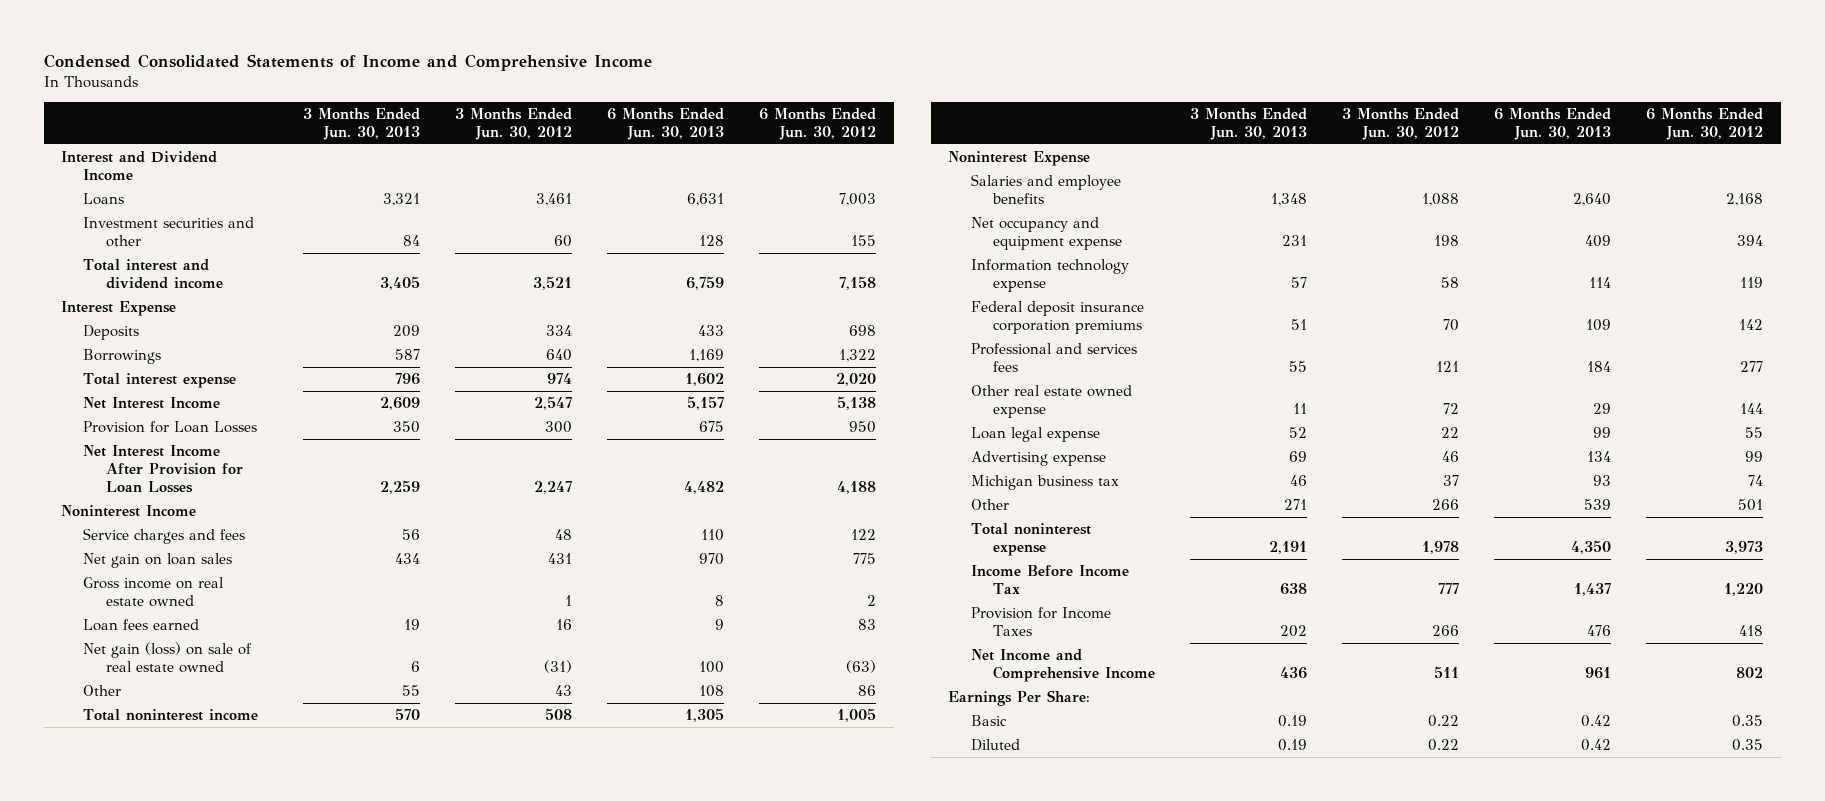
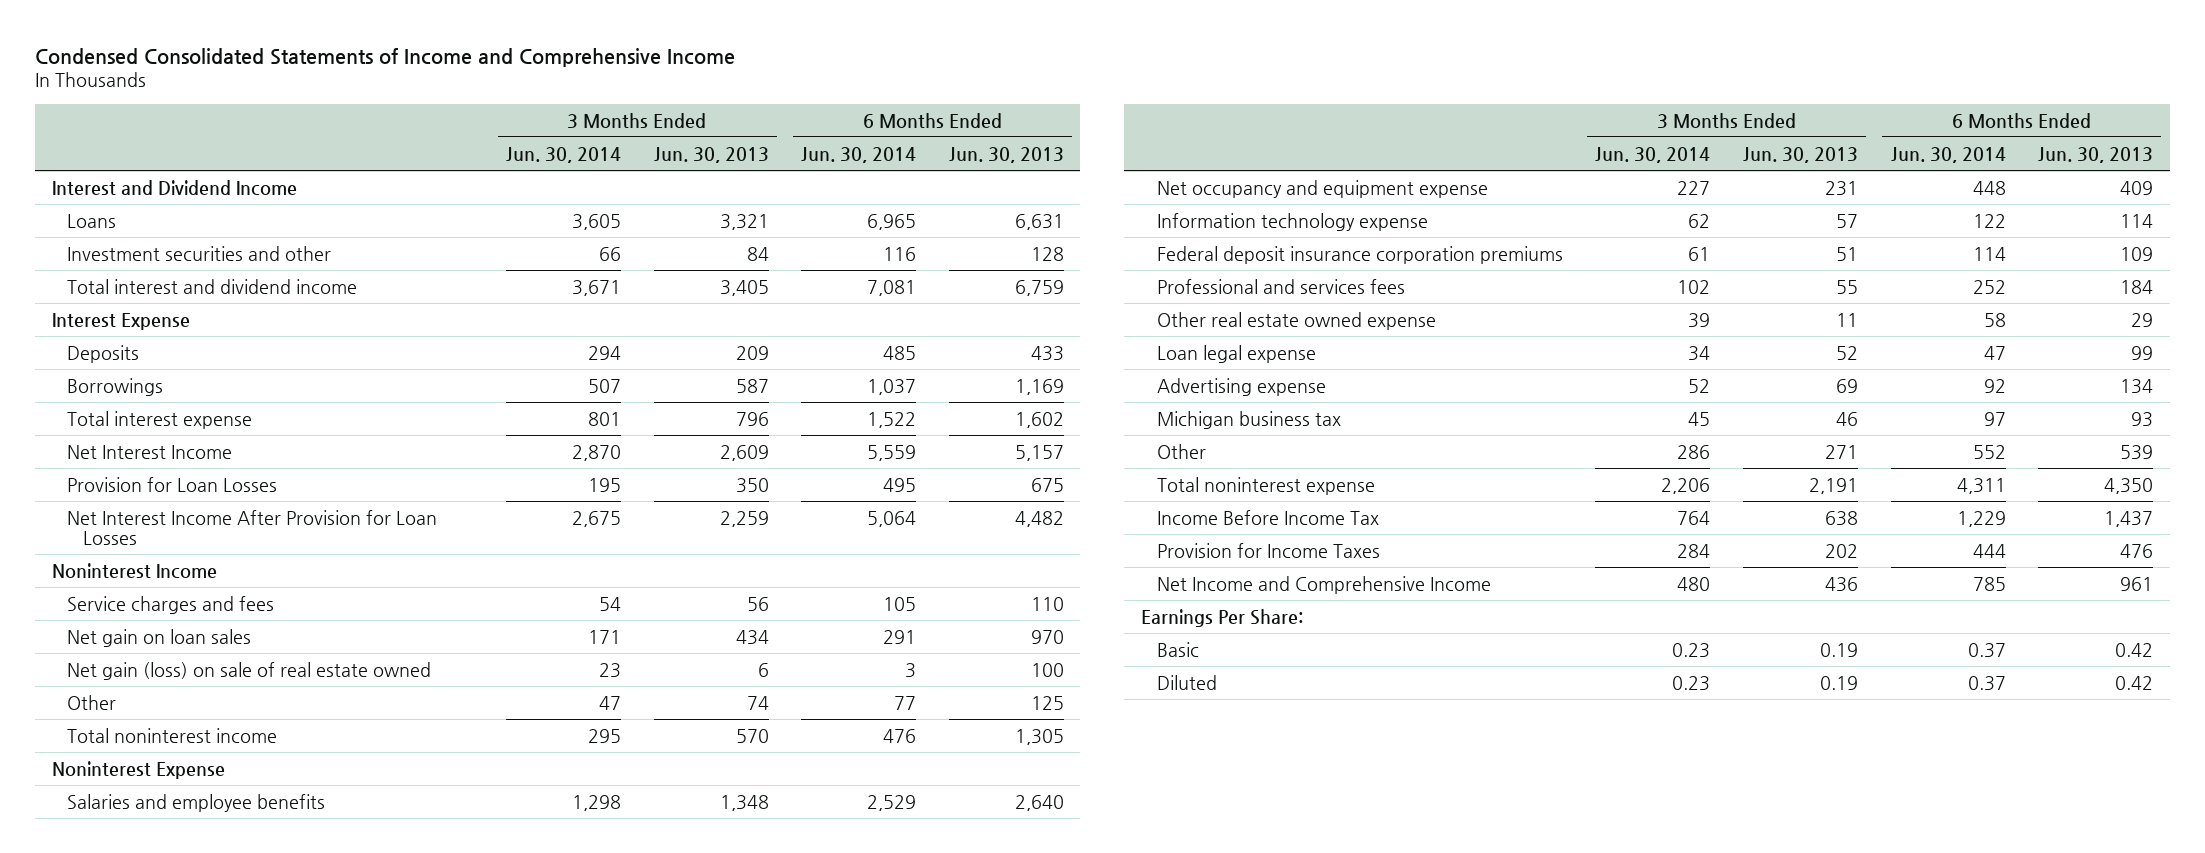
[454,107,572,140] 3 Months Ended Jun. 30, 2012 -> none
[759,107,877,140] 6 Months Ended Jun. 30, 2012 -> none
none -> [506,146,622,163] Jun. 30, 2014
none -> [801,146,917,163] Jun. 30, 2014
[83,577,225,608] Gross income on real estate owned -> none
[83,619,200,632] Loan fees earned -> none
[401,685,420,697] 55 -> [746,695,769,710] 74
[699,685,725,698] 108 -> [1031,695,1065,710] 125

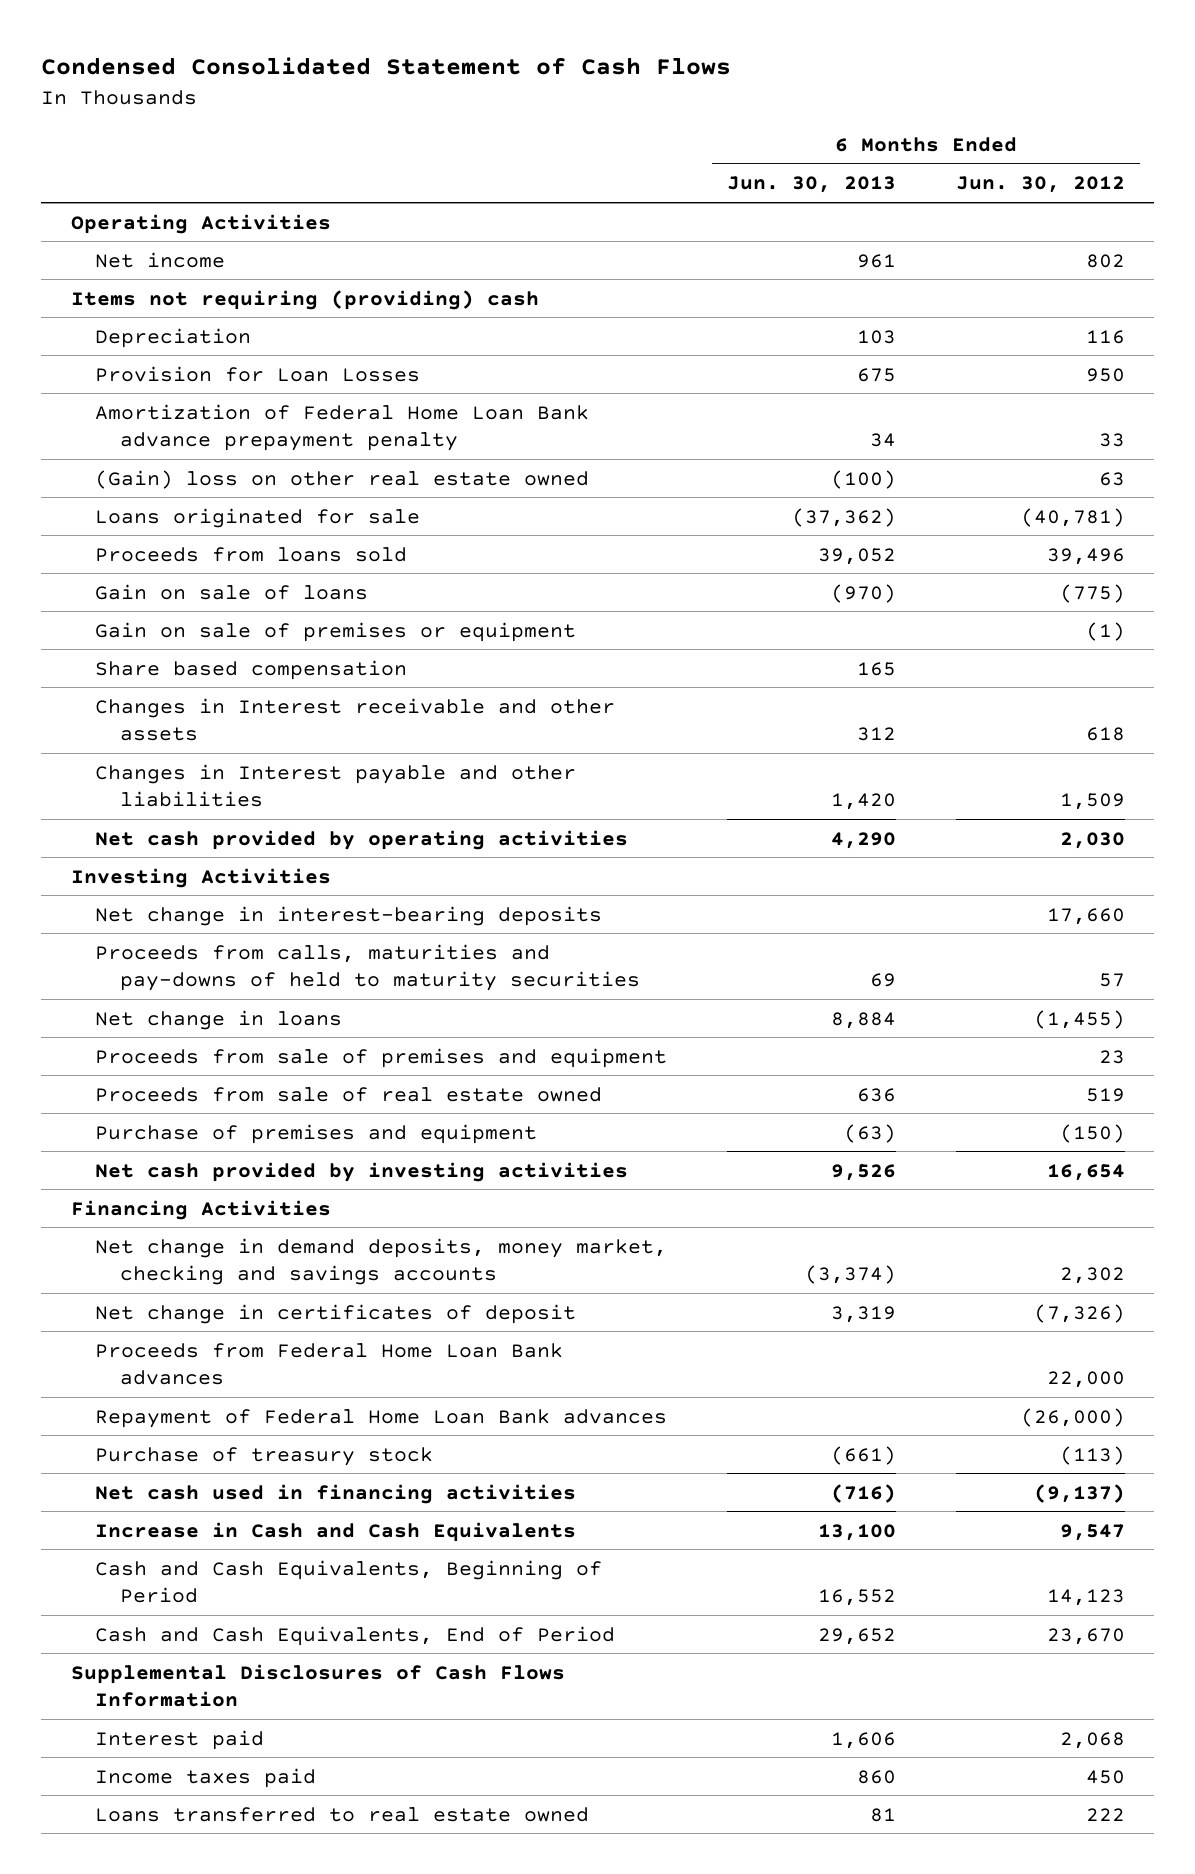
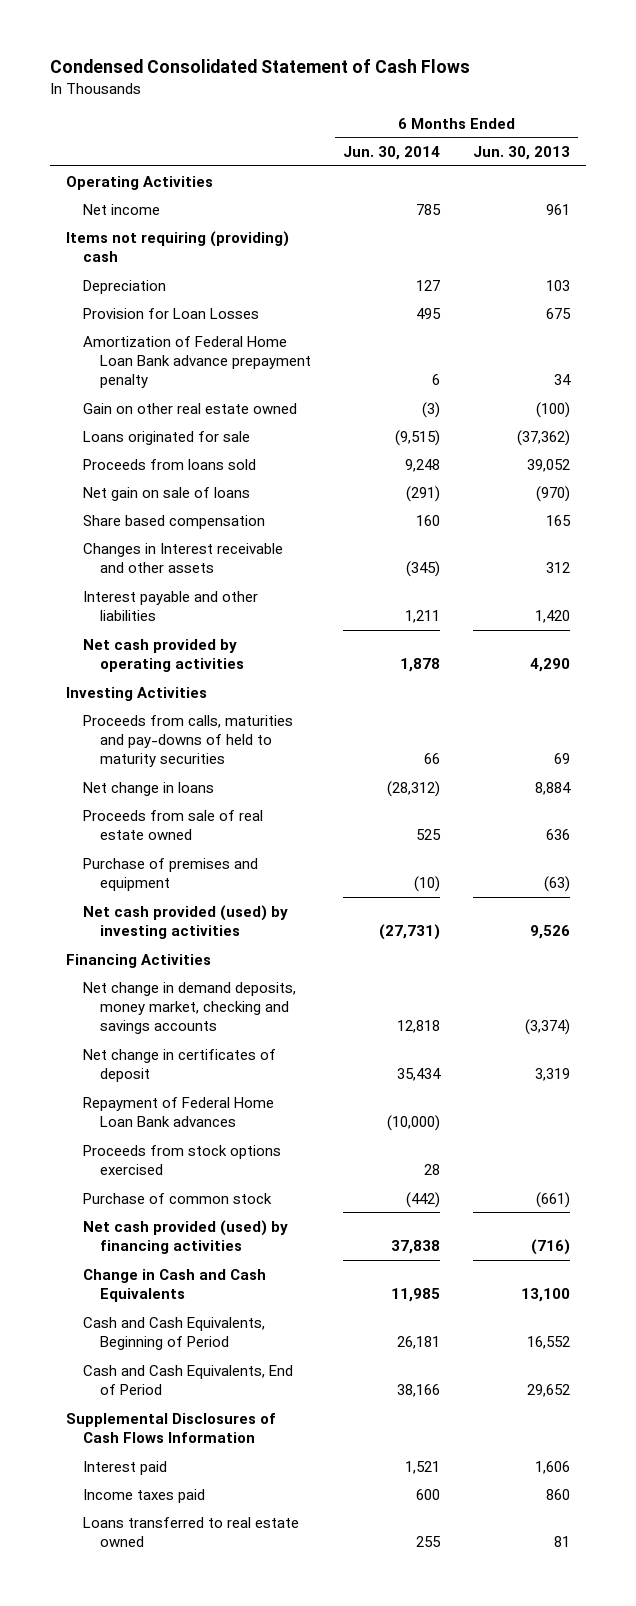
[955,176,1125,194] Jun. 30, 2012 -> none
none -> [343,146,441,161] Jun. 30, 2014
[95,469,590,489] (Gain) loss on other real estate owned -> [82,402,297,414] Gain on other real estate owned
[95,621,577,642] Gain on sale of premises or equipment -> none
[95,583,369,600] Gain on sale of loans -> [82,486,250,501] Net gain on sale of loans
[95,763,577,808] Changes in Interest payable and other liabilities -> [82,590,258,622] Interest payable and other liabilities
[95,905,603,926] Net change in interest-bearing deposits -> none
[95,1047,668,1068] Proceeds from sale of premises and equipment -> none
[95,1161,629,1182] Net cash provided by investing activities -> [82,904,288,940] Net cash provided (used) by investing activities
[95,1342,564,1386] Proceeds from Federal Home Loan Bank advances -> none
none -> [82,1144,281,1176] Proceeds from stock options exercised
[95,1446,434,1466] Purchase of treasury stock -> [82,1192,272,1204] Purchase of common stock
[95,1483,577,1504] Net cash used in financing activities -> [82,1219,288,1255] Net cash provided (used) by financing activities
[95,1521,577,1542] Increase in Cash and Cash Equivalents -> [82,1268,266,1303] Change in Cash and Cash Equivalents

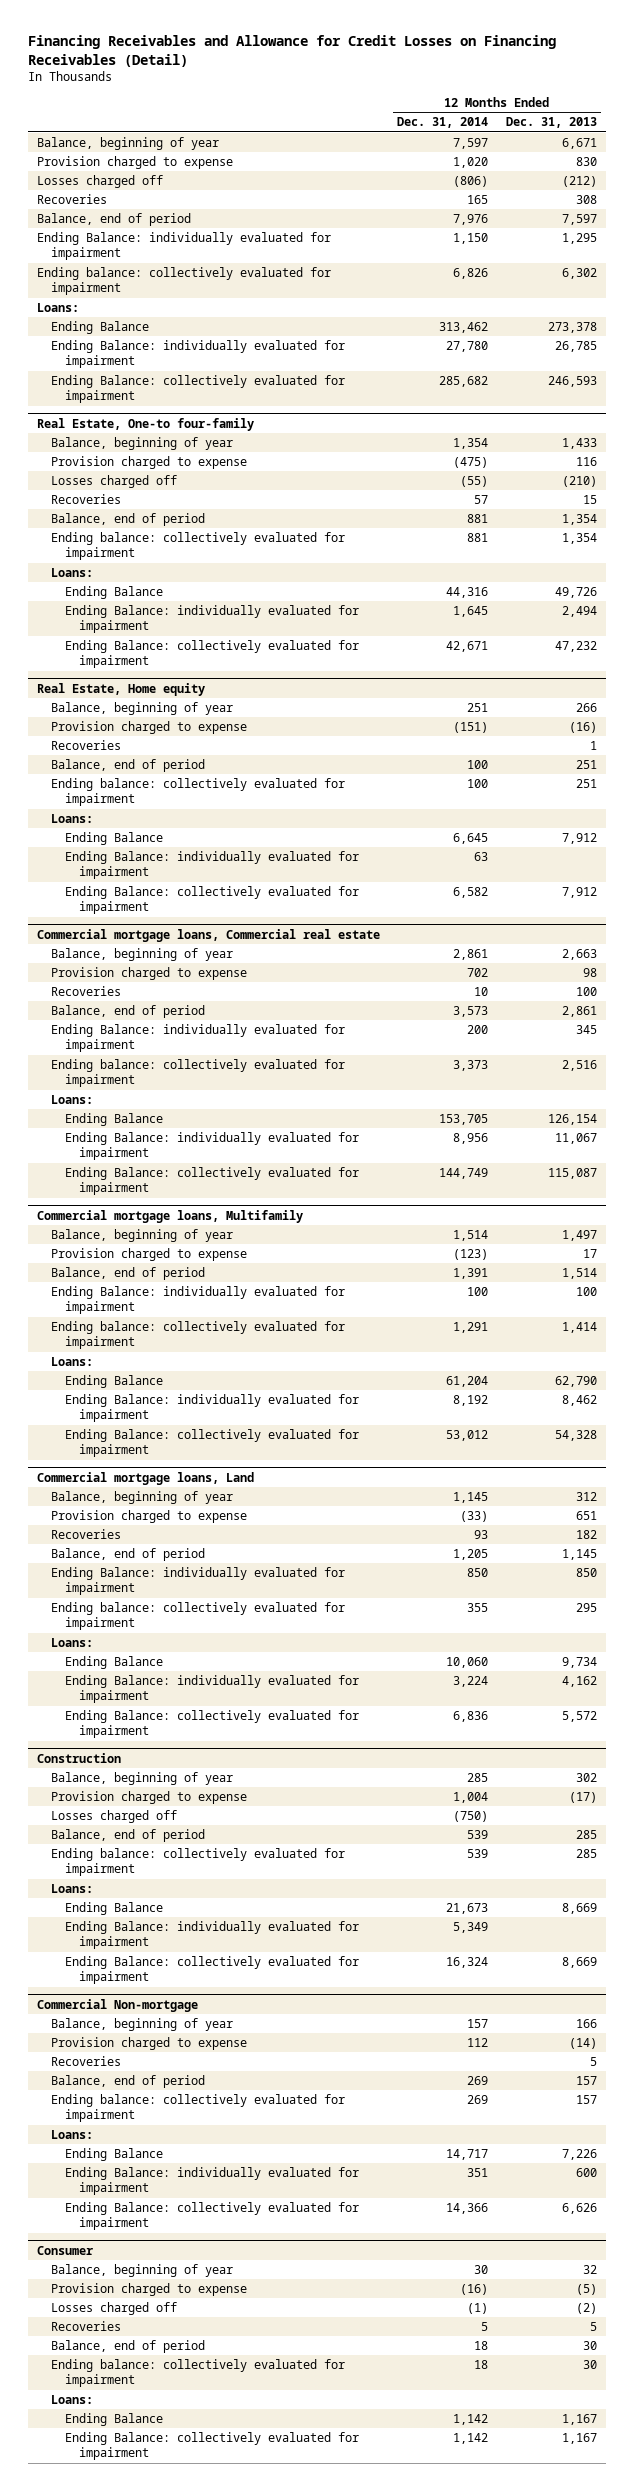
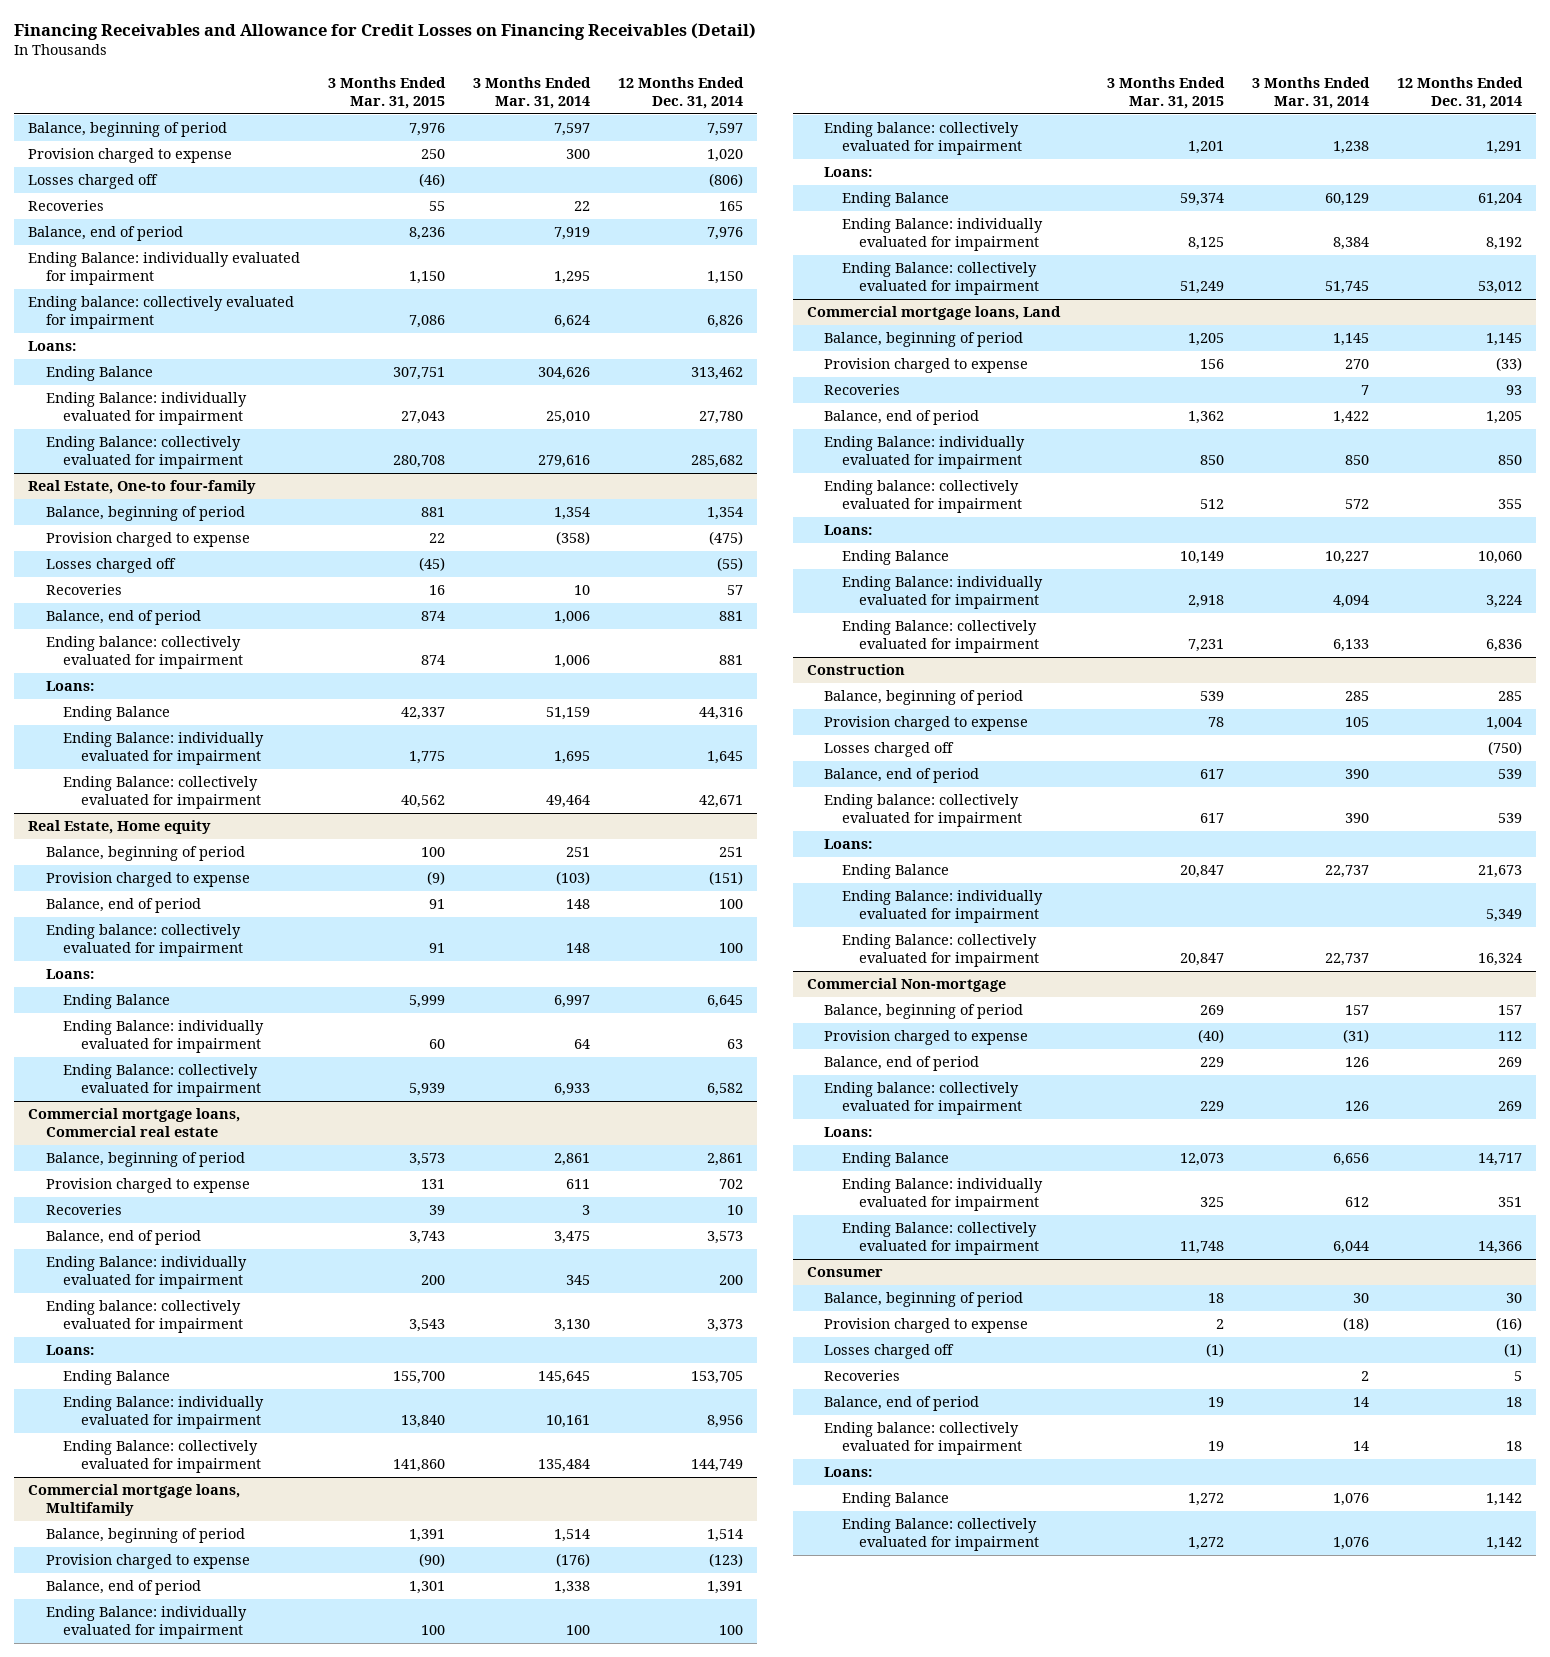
[505,117,597,129] Dec. 31, 2013 -> none
none -> [328,76,447,109] 3 Months Ended Mar. 31, 2015
none -> [473,76,592,109] 3 Months Ended Mar. 31, 2014
[36,136,219,150] Balance, beginning of year -> [28,122,228,138] Balance, beginning of period
[50,436,233,450] Balance, beginning of year -> [45,506,245,522] Balance, beginning of period
[50,701,233,715] Balance, beginning of year -> [45,846,245,862] Balance, beginning of period
[50,739,121,750] Recoveries -> none
[50,947,233,961] Balance, beginning of year -> [45,1152,245,1168] Balance, beginning of period
[50,1228,233,1242] Balance, beginning of year -> [45,1528,245,1544] Balance, beginning of period
[50,1490,233,1504] Balance, beginning of year -> [824,332,1024,348] Balance, beginning of period
[50,1771,233,1785] Balance, beginning of year -> [824,690,1024,706] Balance, beginning of period
[50,2017,233,2031] Balance, beginning of year -> [824,1004,1024,1020] Balance, beginning of period
[50,2055,121,2066] Recoveries -> none
[50,2263,233,2277] Balance, beginning of year -> [824,1292,1024,1308] Balance, beginning of period

